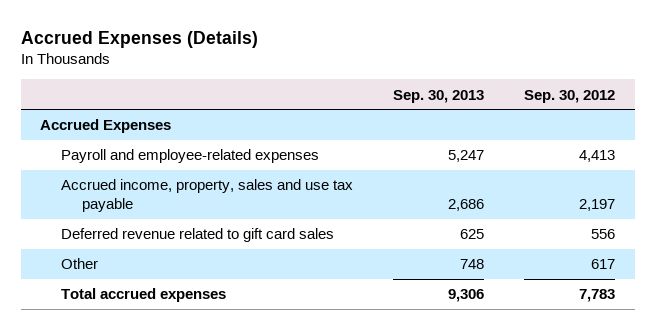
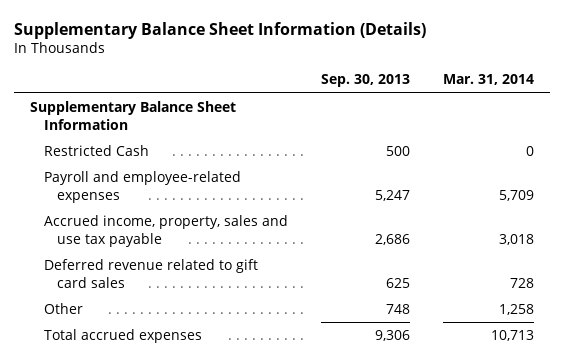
[20,30,258,48] Accrued Expenses (Details) -> [13,21,426,39] Supplementary Balance Sheet Information (Details)
[524,89,616,103] Sep. 30, 2012 -> none
none -> [442,74,534,86] Mar. 31, 2014
[40,119,172,134] Accrued Expenses -> none
none -> [30,100,237,130] Supplementary Balance Sheet Information
none -> [43,144,149,156] Restricted Cash

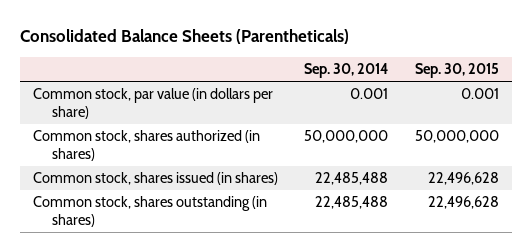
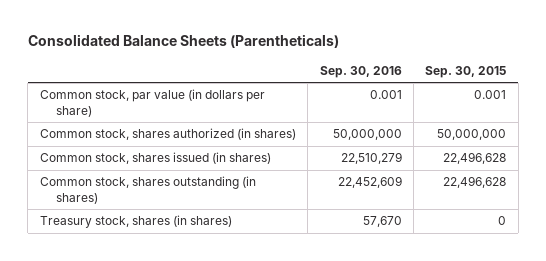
[304,63,389,79] Sep. 30, 2014 -> none
none -> [319,65,402,78] Sep. 30, 2016
none -> [39,215,232,229] Treasury stock, shares (in shares)

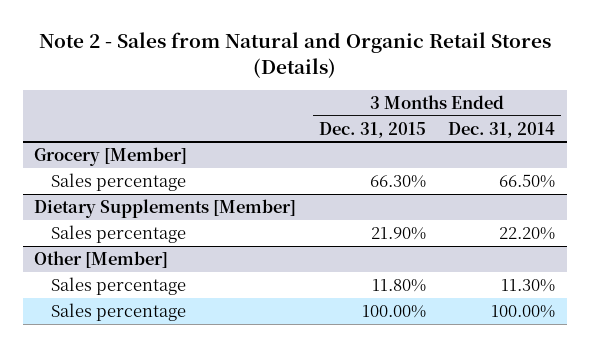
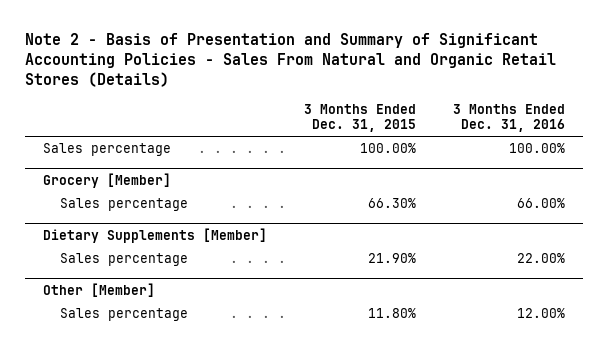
[38,32,551,78] Note 2 - Sales from Natural and Organic Retail Stores (Details) -> [24,32,556,87] Note 2 - Basis of Presentation and Summary of Significant Accounting Policies - Sales From Natural and Organic Retail Stores (Details)
[448,121,556,138] Dec. 31, 2014 -> none
none -> [452,103,565,133] 3 Months Ended Dec. 31, 2016
none -> [43,143,172,157] Sales percentage
[50,302,186,321] Sales percentage -> none

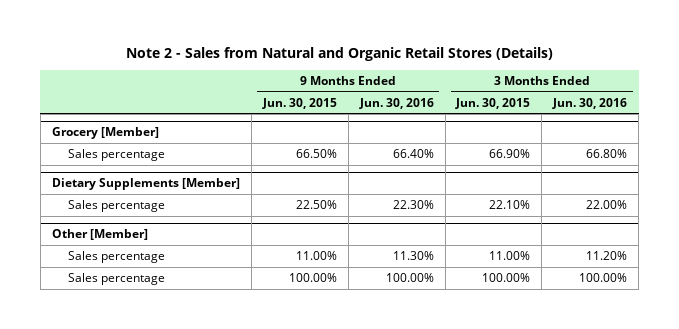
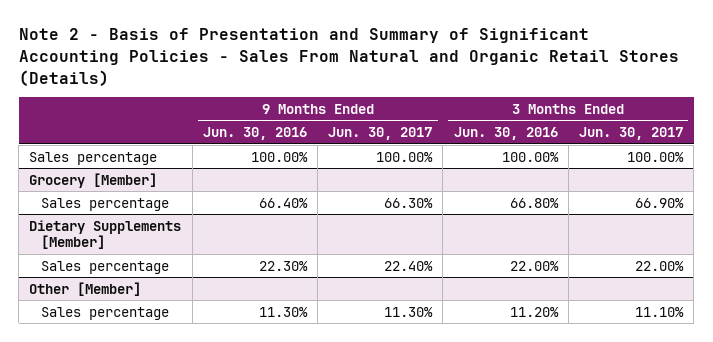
[125,47,553,62] Note 2 - Sales from Natural and Organic Retail Stores (Details) -> [18,28,679,86] Note 2 - Basis of Presentation and Summary of Significant Accounting Policies - Sales From Natural and Organic Retail Stores (Details)
[261,97,337,109] Jun. 30, 2015 -> none
[455,97,531,109] Jun. 30, 2015 -> none
none -> [328,127,433,141] Jun. 30, 2017
none -> [579,127,684,141] Jun. 30, 2017
none -> [29,151,158,165] Sales percentage
[68,272,166,285] Sales percentage -> none

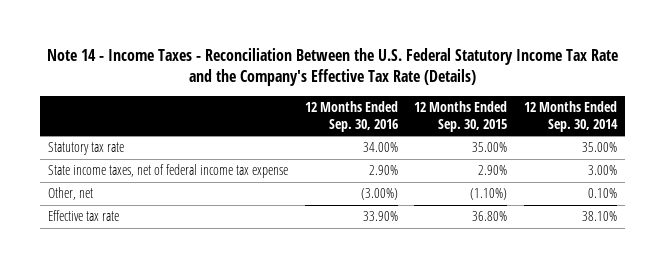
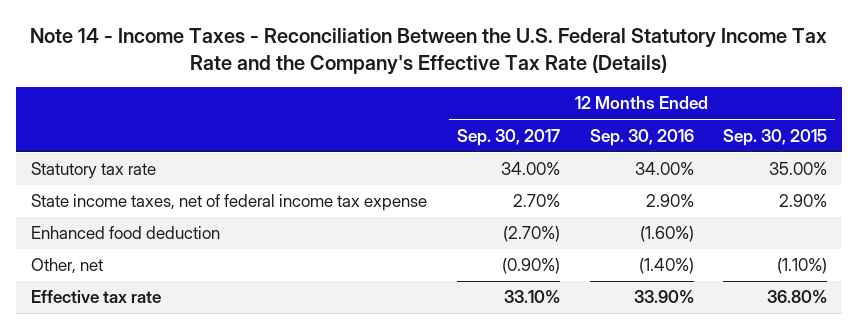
[524,100,619,133] 12 Months Ended Sep. 30, 2014 -> none
none -> [456,128,560,146] Sep. 30, 2017
none -> [31,226,221,240] Enhanced food deduction
[360,188,398,201] (3.00%) -> [638,258,694,275] (1.40%)

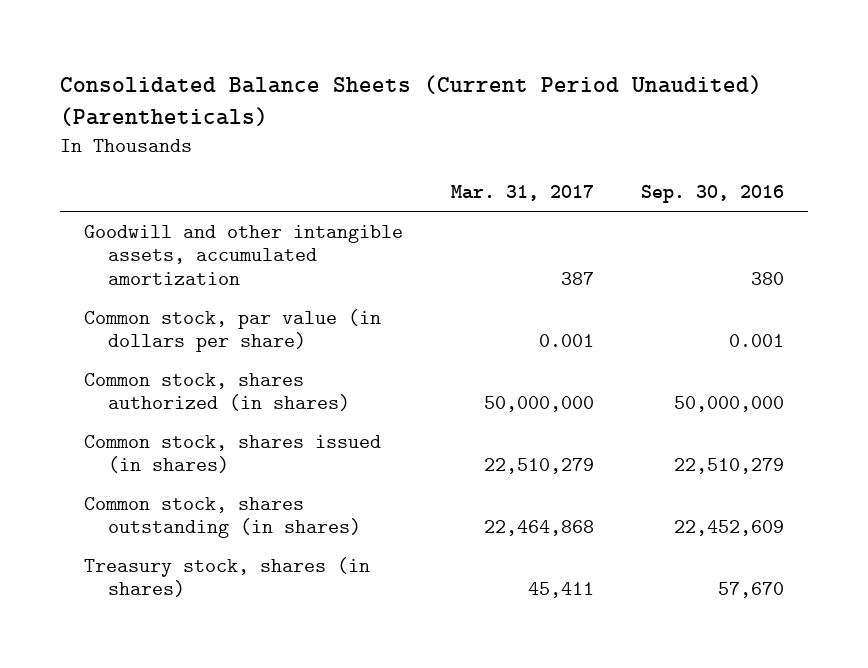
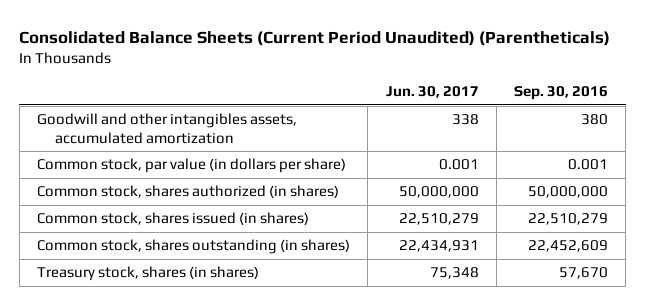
[450,185,594,202] Mar. 31, 2017 -> none
none -> [385,86,479,99] Jun. 30, 2017
[83,224,403,286] Goodwill and other intangible assets, accumulated amortization -> [37,113,298,144] Goodwill and other intangibles assets, accumulated amortization

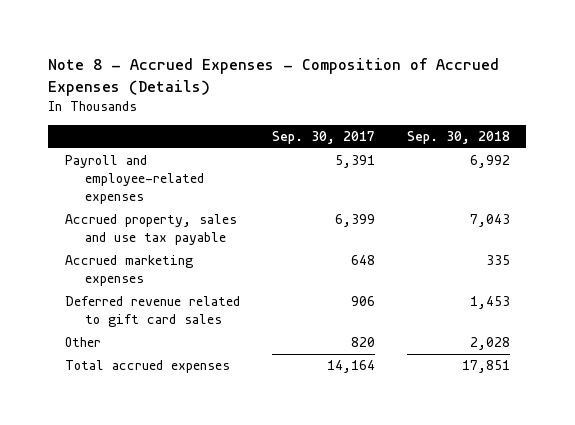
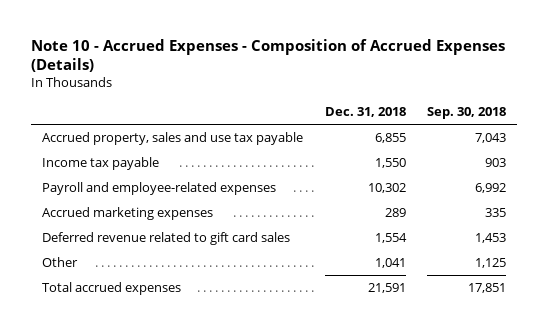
[48,58,500,96] Note 8 - Accrued Expenses - Composition of Accrued Expenses (Details) -> [31,38,506,73] Note 10 - Accrued Expenses - Composition of Accrued Expenses (Details)
[271,131,375,145] Sep. 30, 2017 -> none
none -> [324,107,406,118] Dec. 31, 2018
none -> [42,156,160,170] Income tax payable
[64,155,205,204] Payroll and employee-related expenses -> [42,181,277,195] Payroll and employee-related expenses
[470,337,511,351] 2,028 -> [474,257,506,268] 1,125

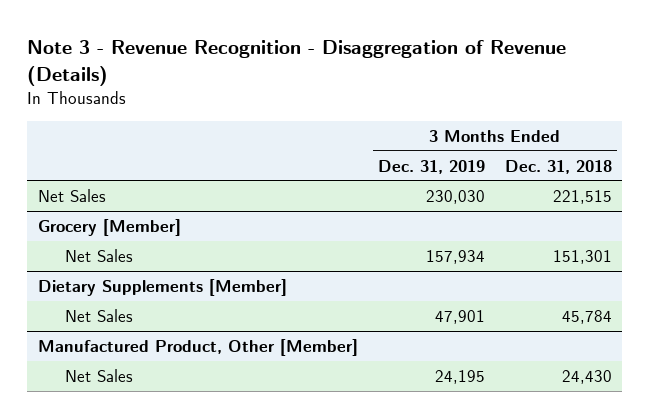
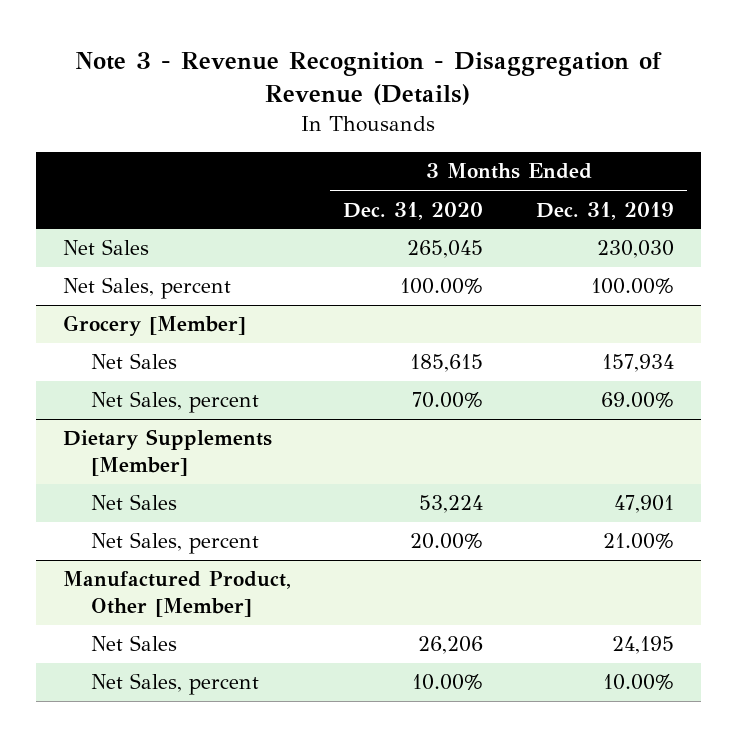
[505,159,613,174] Dec. 31, 2018 -> none
none -> [343,201,484,220] Dec. 31, 2020
none -> [62,277,231,300] Net Sales, percent
none -> [91,391,260,414] Net Sales, percent
none -> [91,532,260,555] Net Sales, percent
none -> [91,673,260,696] Net Sales, percent

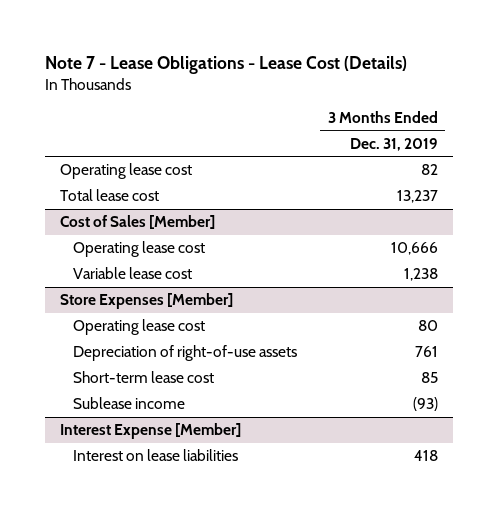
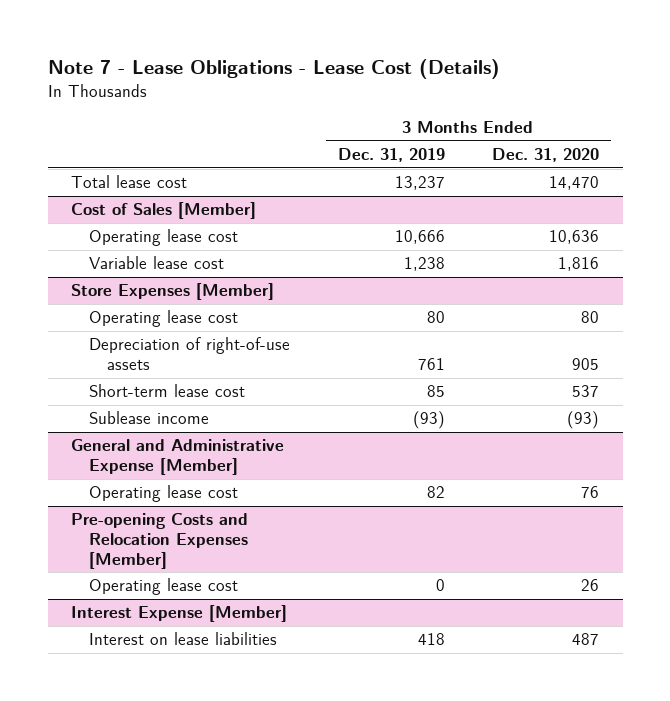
none -> [492,148,600,163] Dec. 31, 2020
[60,163,193,180] Operating lease cost -> none
none -> [71,439,285,476] General and Administrative Expense [Member]
none -> [89,485,239,503] Operating lease cost
none -> [71,513,249,569] Pre-opening Costs and Relocation Expenses [Member]
none -> [89,578,239,596] Operating lease cost

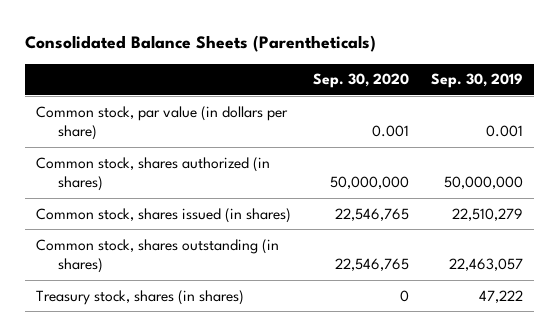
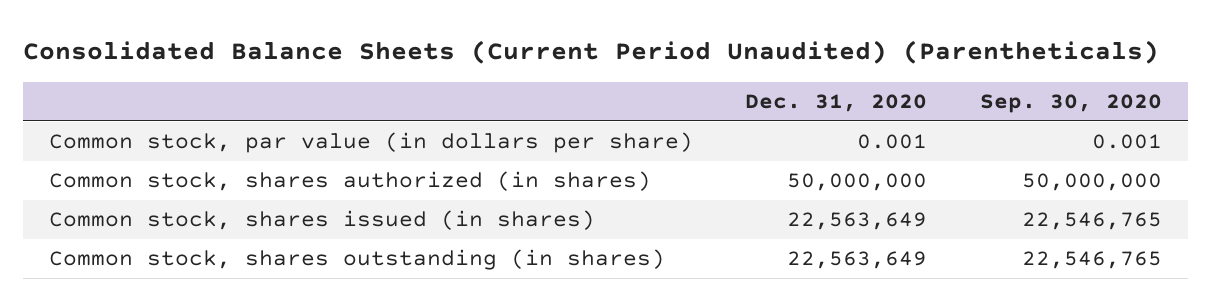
[24,35,376,53] Consolidated Balance Sheets (Parentheticals) -> [22,39,1159,64] Consolidated Balance Sheets (Current Period Unaudited) (Parentheticals)
[431,73,524,89] Sep. 30, 2019 -> none
none -> [745,94,928,113] Dec. 31, 2020
[35,289,244,305] Treasury stock, shares (in shares) -> none

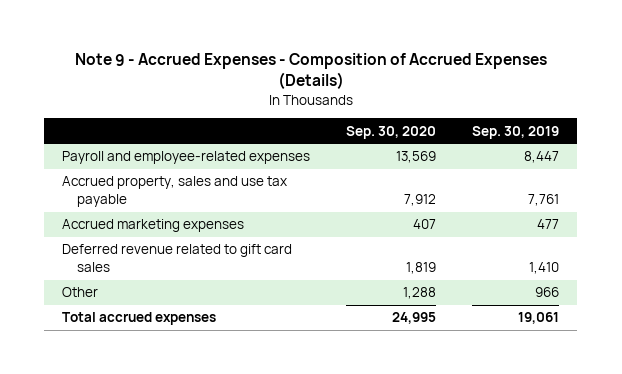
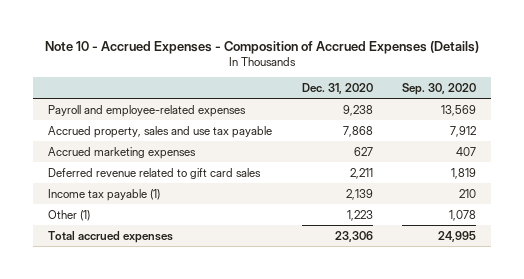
[74,53,547,90] Note 9 - Accrued Expenses - Composition of Accrued Expenses (Details) -> [45,40,480,54] Note 10 - Accrued Expenses - Composition of Accrued Expenses (Details)
[472,125,560,139] Sep. 30, 2019 -> none
none -> [301,82,373,94] Dec. 31, 2020
none -> [48,188,161,201] Income tax payable (1)
[62,287,99,298] Other -> [48,209,91,221] Other (1)
[403,287,437,300] 1,288 -> [449,209,477,221] 1,078

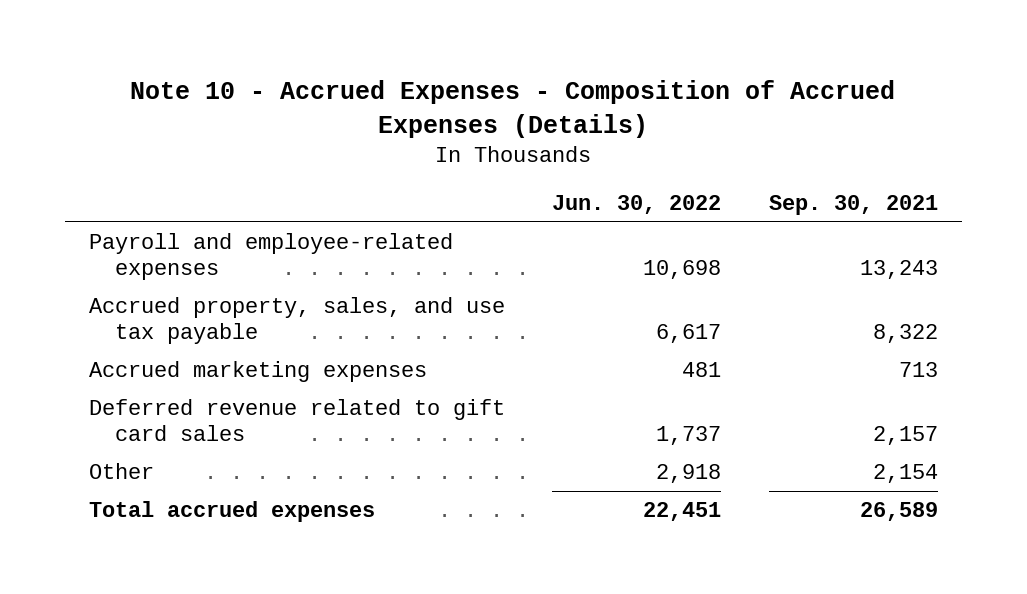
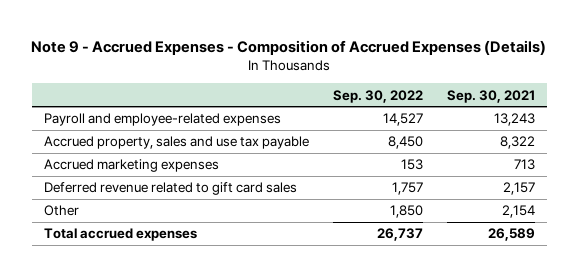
[130,79,896,138] Note 10 - Accrued Expenses - Composition of Accrued Expenses (Details) -> [31,40,547,56] Note 9 - Accrued Expenses - Composition of Accrued Expenses (Details)
[552,194,722,214] Jun. 30, 2022 -> none
none -> [332,89,423,103] Sep. 30, 2022
[88,297,505,345] Accrued property, sales, and use tax payable -> [43,136,309,150] Accrued property, sales and use tax payable

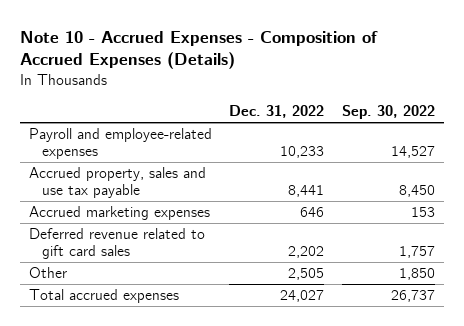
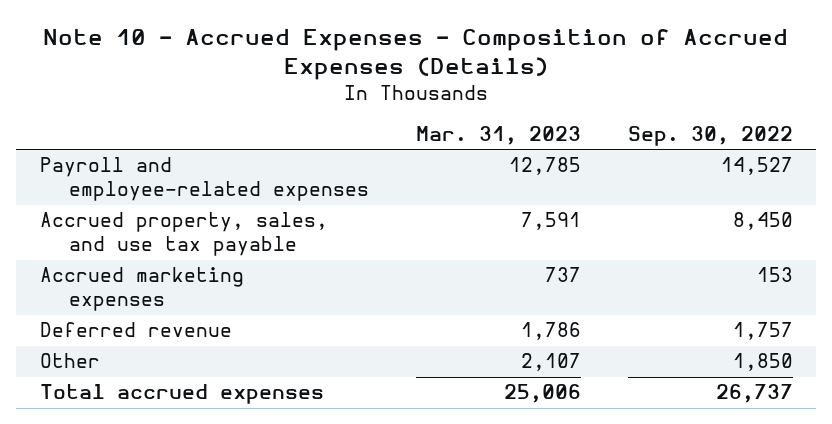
[229,105,325,119] Dec. 31, 2022 -> none
none -> [415,126,581,146] Mar. 31, 2023
[28,167,206,199] Accrued property, sales and use tax payable -> [39,212,328,257] Accrued property, sales, and use tax payable
[28,228,205,260] Deferred revenue related to gift card sales -> [39,322,232,338] Deferred revenue

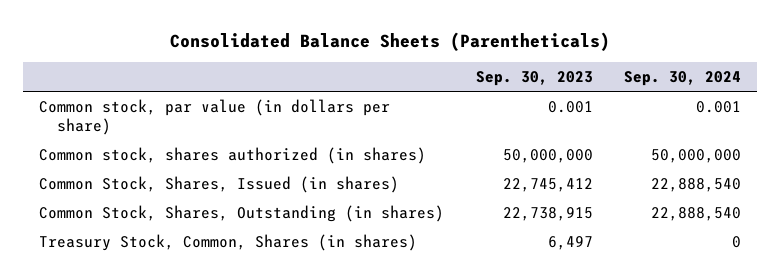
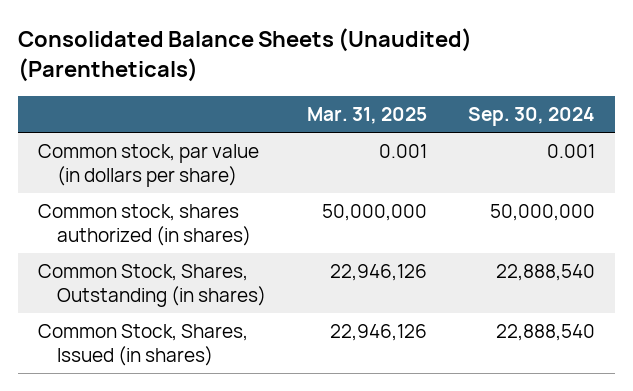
[170,32,611,52] Consolidated Balance Sheets (Parentheticals) -> [17,28,472,83] Consolidated Balance Sheets (Unaudited) (Parentheticals)
[475,71,593,87] Sep. 30, 2023 -> none
none -> [306,107,427,125] Mar. 31, 2025
[39,233,418,251] Treasury Stock, Common, Shares (in shares) -> none
[39,175,400,193] Common Stock, Shares, Issued (in shares) -> [38,323,249,366] Common Stock, Shares, Issued (in shares)

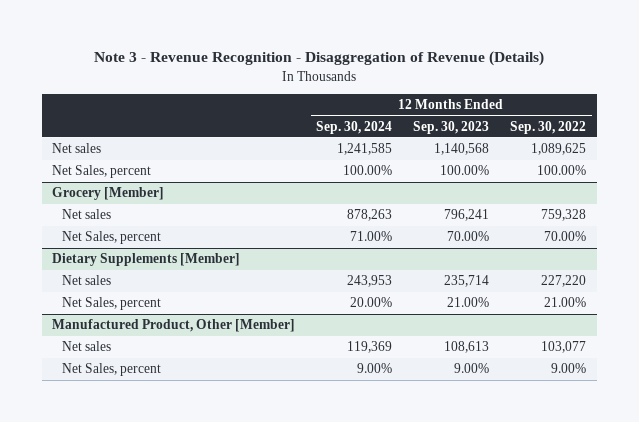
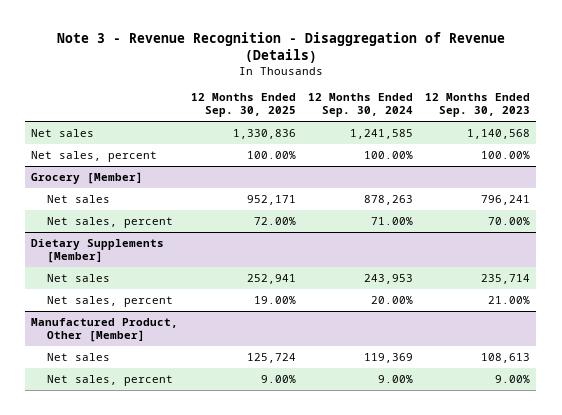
[510,120,587,134] Sep. 30, 2022 -> none
none -> [190,92,296,118] 12 Months Ended Sep. 30, 2025
[52,165,152,179] Net Sales, percent -> [31,150,158,162] Net sales, percent
[61,231,161,245] Net Sales, percent -> [46,216,173,228] Net sales, percent
[61,297,161,311] Net Sales, percent -> [46,295,173,307] Net sales, percent
[61,363,161,377] Net Sales, percent -> [46,374,173,386] Net sales, percent

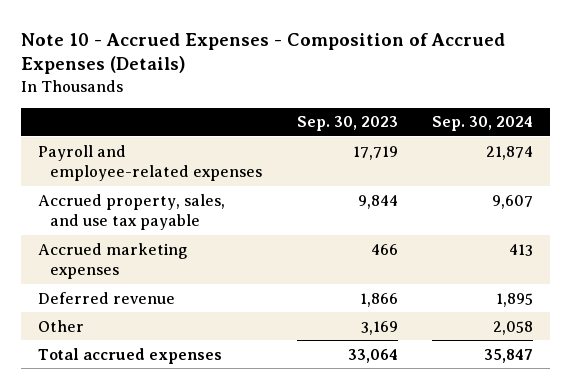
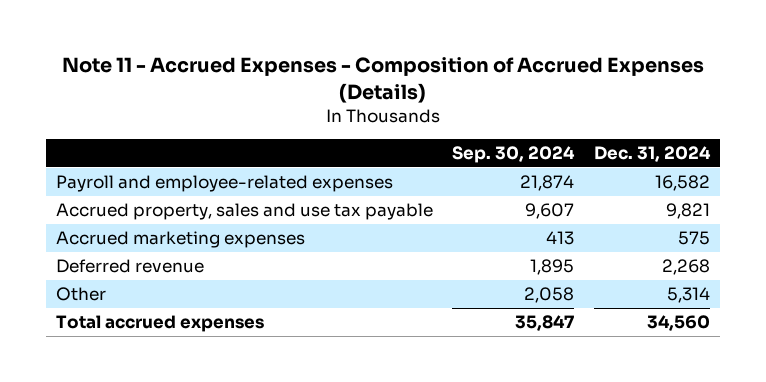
[21,32,506,75] Note 10 - Accrued Expenses - Composition of Accrued Expenses (Details) -> [61,57,704,103] Note 11 - Accrued Expenses - Composition of Accrued Expenses (Details)
[296,116,398,132] Sep. 30, 2023 -> none
none -> [594,146,712,163] Dec. 31, 2024
[38,193,226,230] Accrued property, sales, and use tax payable -> [55,203,433,221] Accrued property, sales and use tax payable

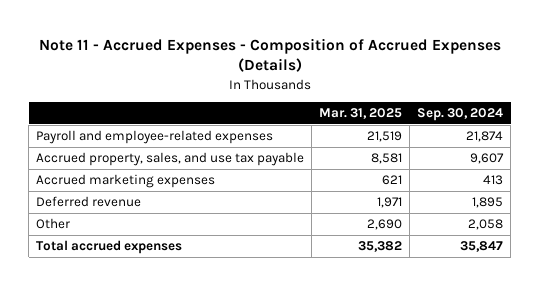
[594,146,712,163] Dec. 31, 2024 -> none
none -> [319,108,403,120] Mar. 31, 2025
[55,203,433,221] Accrued property, sales and use tax payable -> [36,152,305,167] Accrued property, sales, and use tax payable

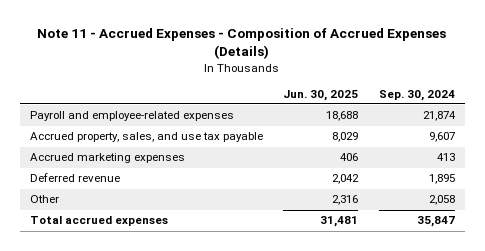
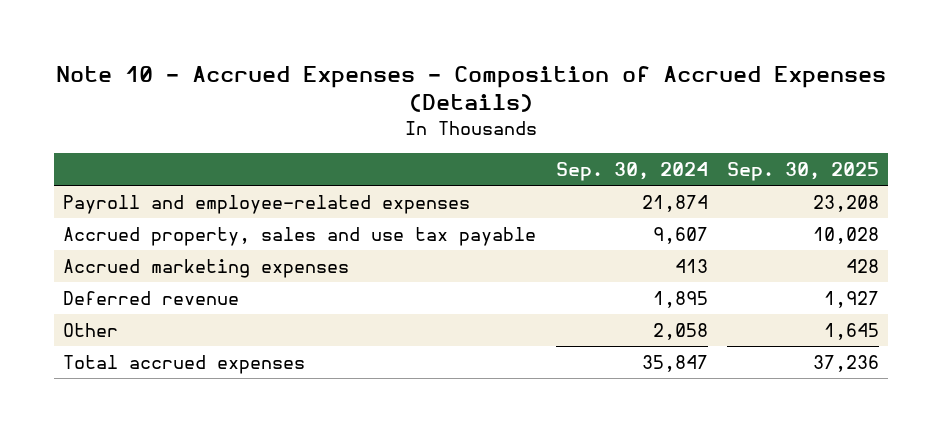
[37,27,447,59] Note 11 - Accrued Expenses - Composition of Accrued Expenses (Details) -> [56,65,887,113] Note 10 - Accrued Expenses - Composition of Accrued Expenses (Details)
[283,89,359,101] Jun. 30, 2025 -> none
none -> [726,161,879,181] Sep. 30, 2025
[30,132,264,143] Accrued property, sales, and use tax payable -> [63,227,537,247] Accrued property, sales and use tax payable

